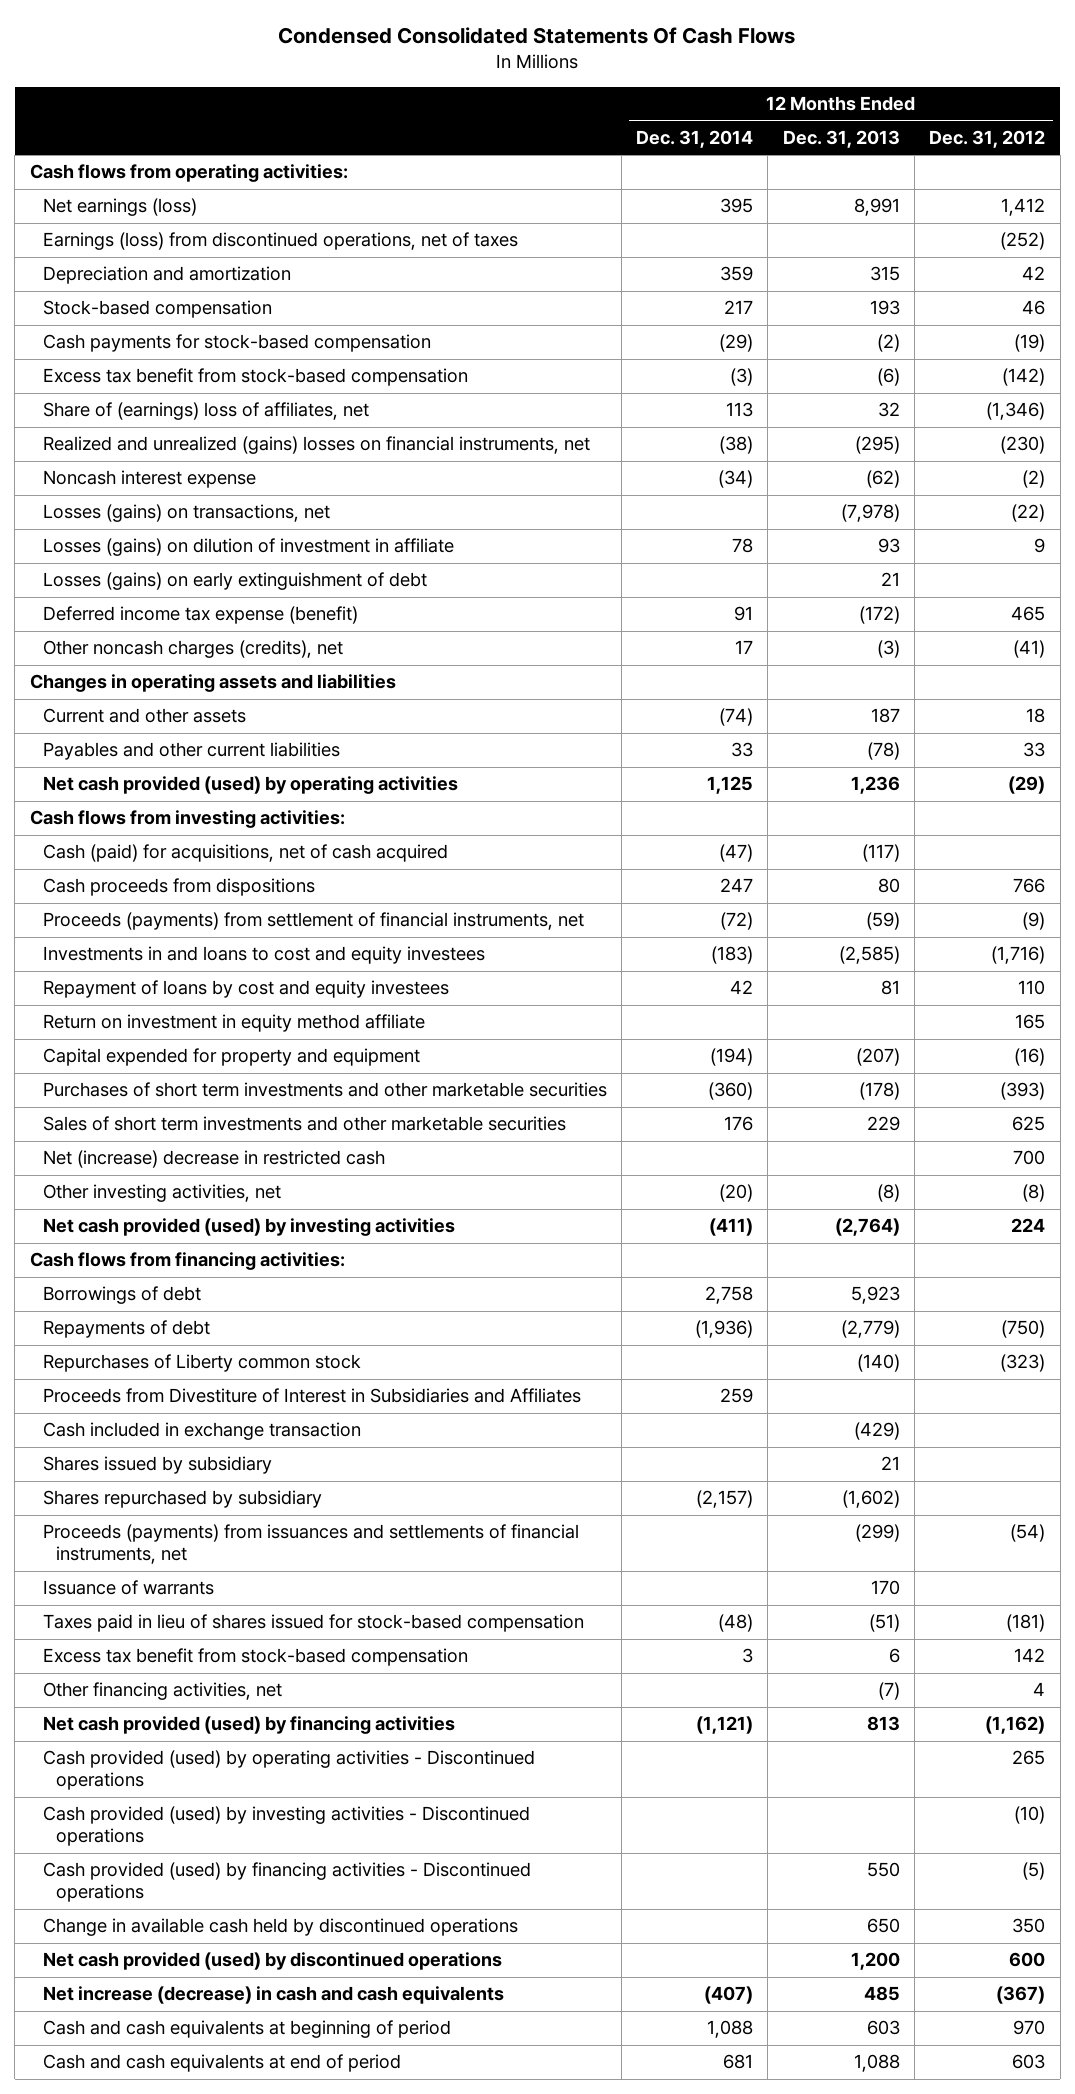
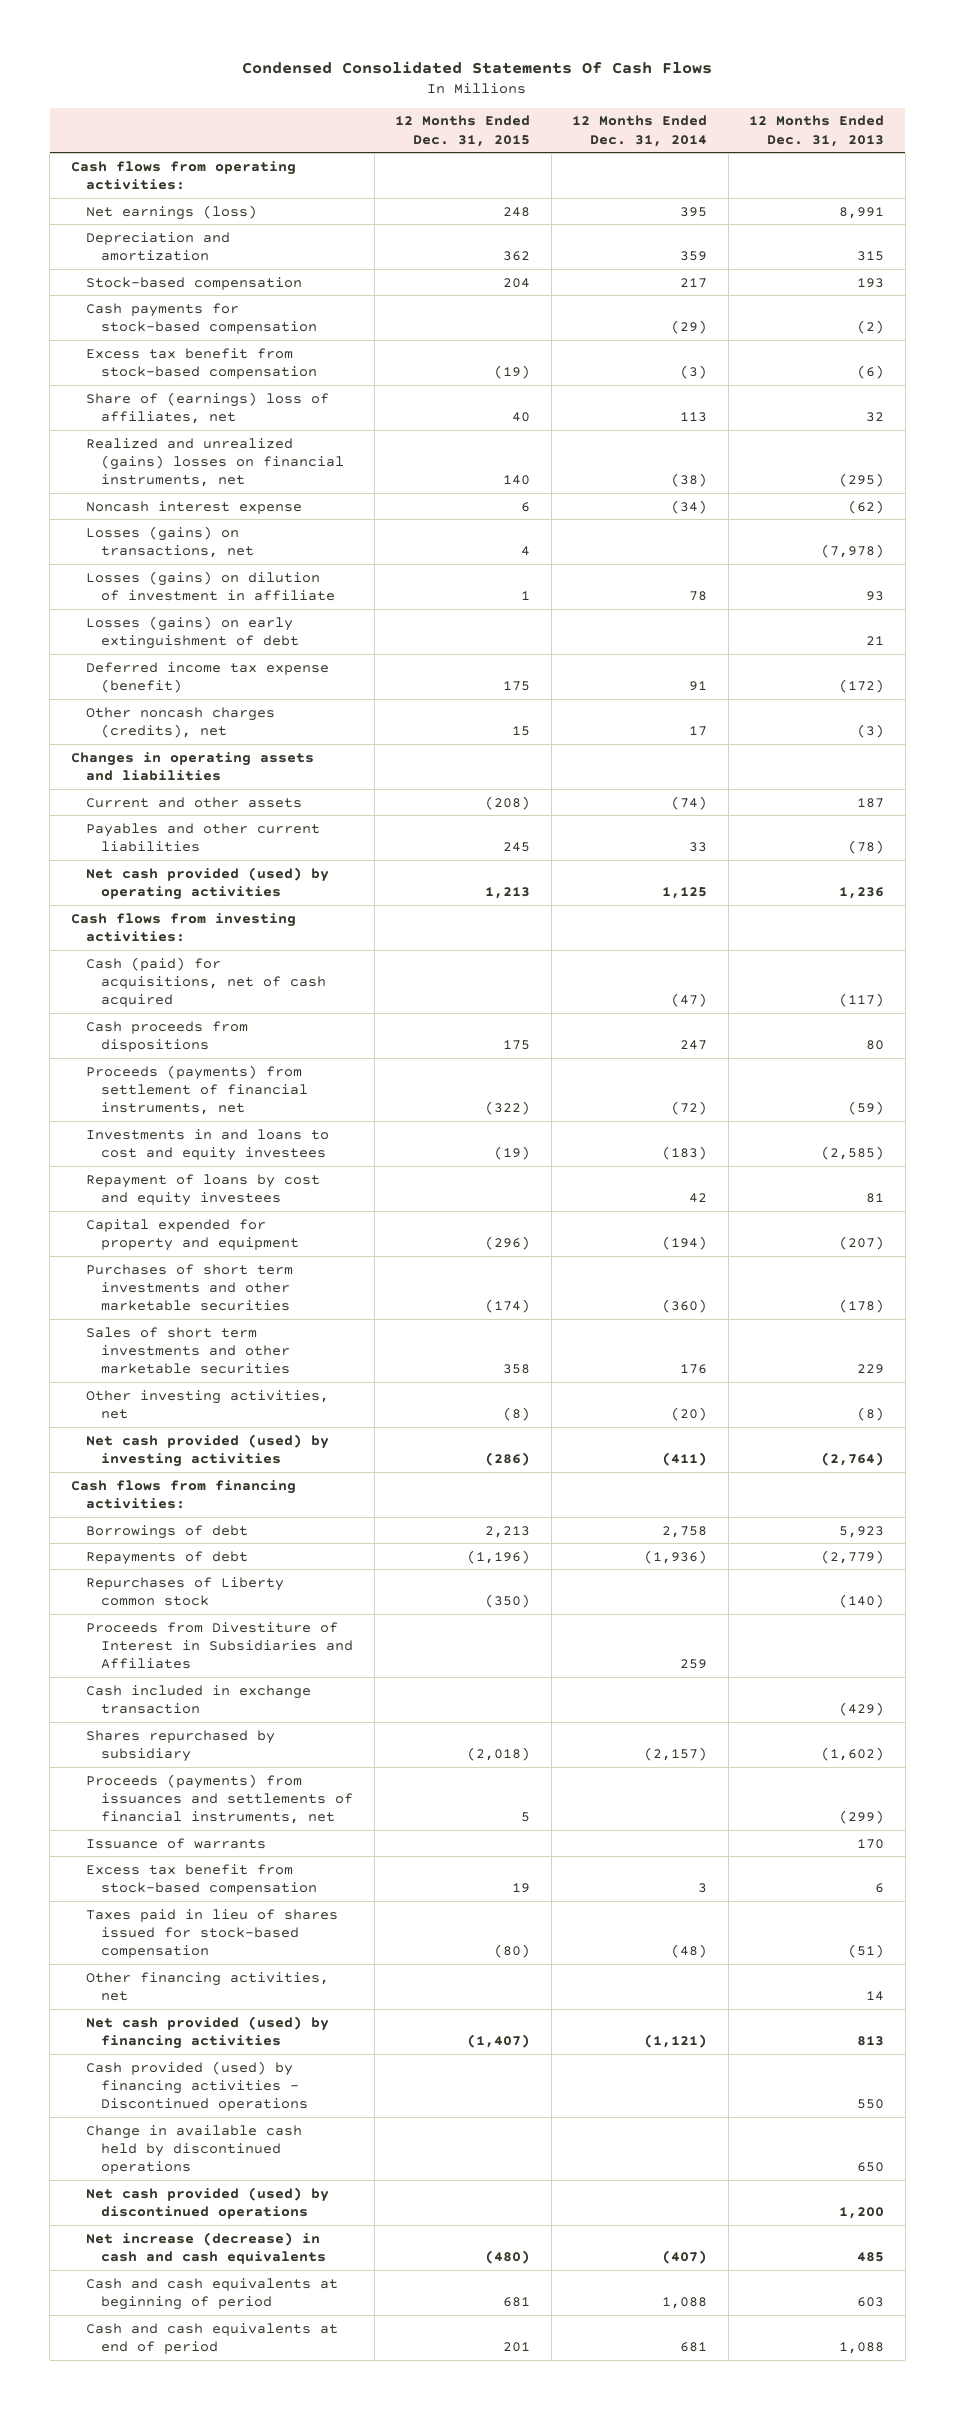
[929,129,1046,148] Dec. 31, 2012 -> none
none -> [395,115,531,147] 12 Months Ended Dec. 31, 2015
[42,232,518,251] Earnings (loss) from discontinued operations, net of taxes -> none
[42,1014,425,1033] Return on investment in equity method affiliate -> none
[42,1150,385,1169] Net (increase) decrease in restricted cash -> none
[42,1456,272,1475] Shares issued by subsidiary -> none
[42,1614,584,1633] Taxes paid in lieu of shares issued for stock-based compensation -> [85,1908,338,1959] Taxes paid in lieu of shares issued for stock-based compensation
[877,1682,900,1701] (7) -> [866,1990,885,2001] 14
[42,1750,535,1791] Cash provided (used) by operating activities - Discontinued operations -> none
[42,1806,530,1847] Cash provided (used) by investing activities - Discontinued operations -> none

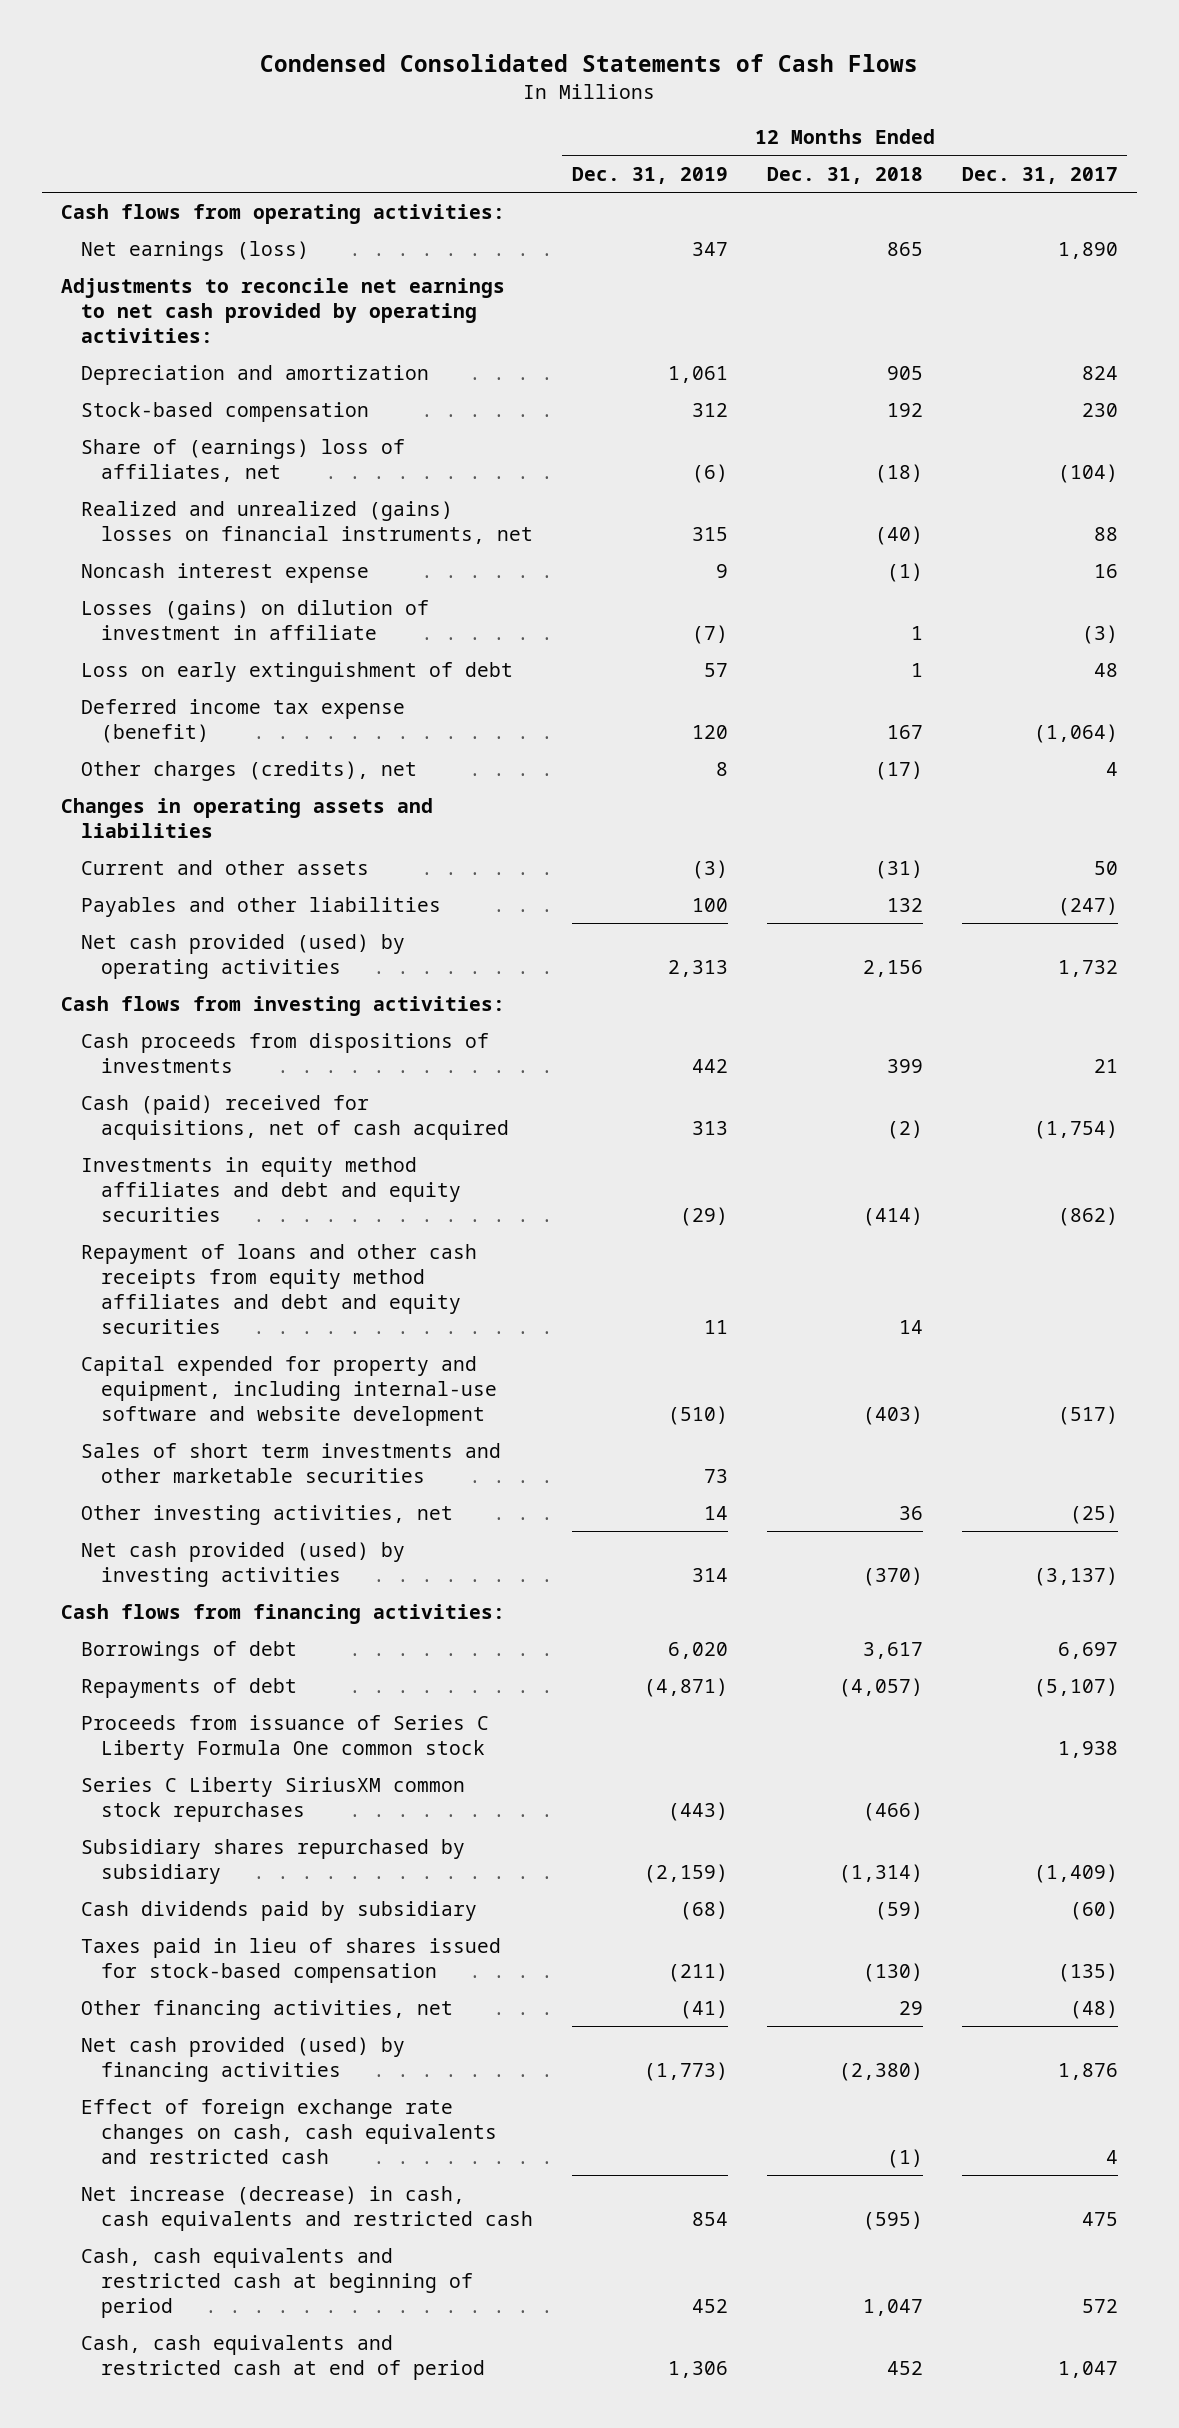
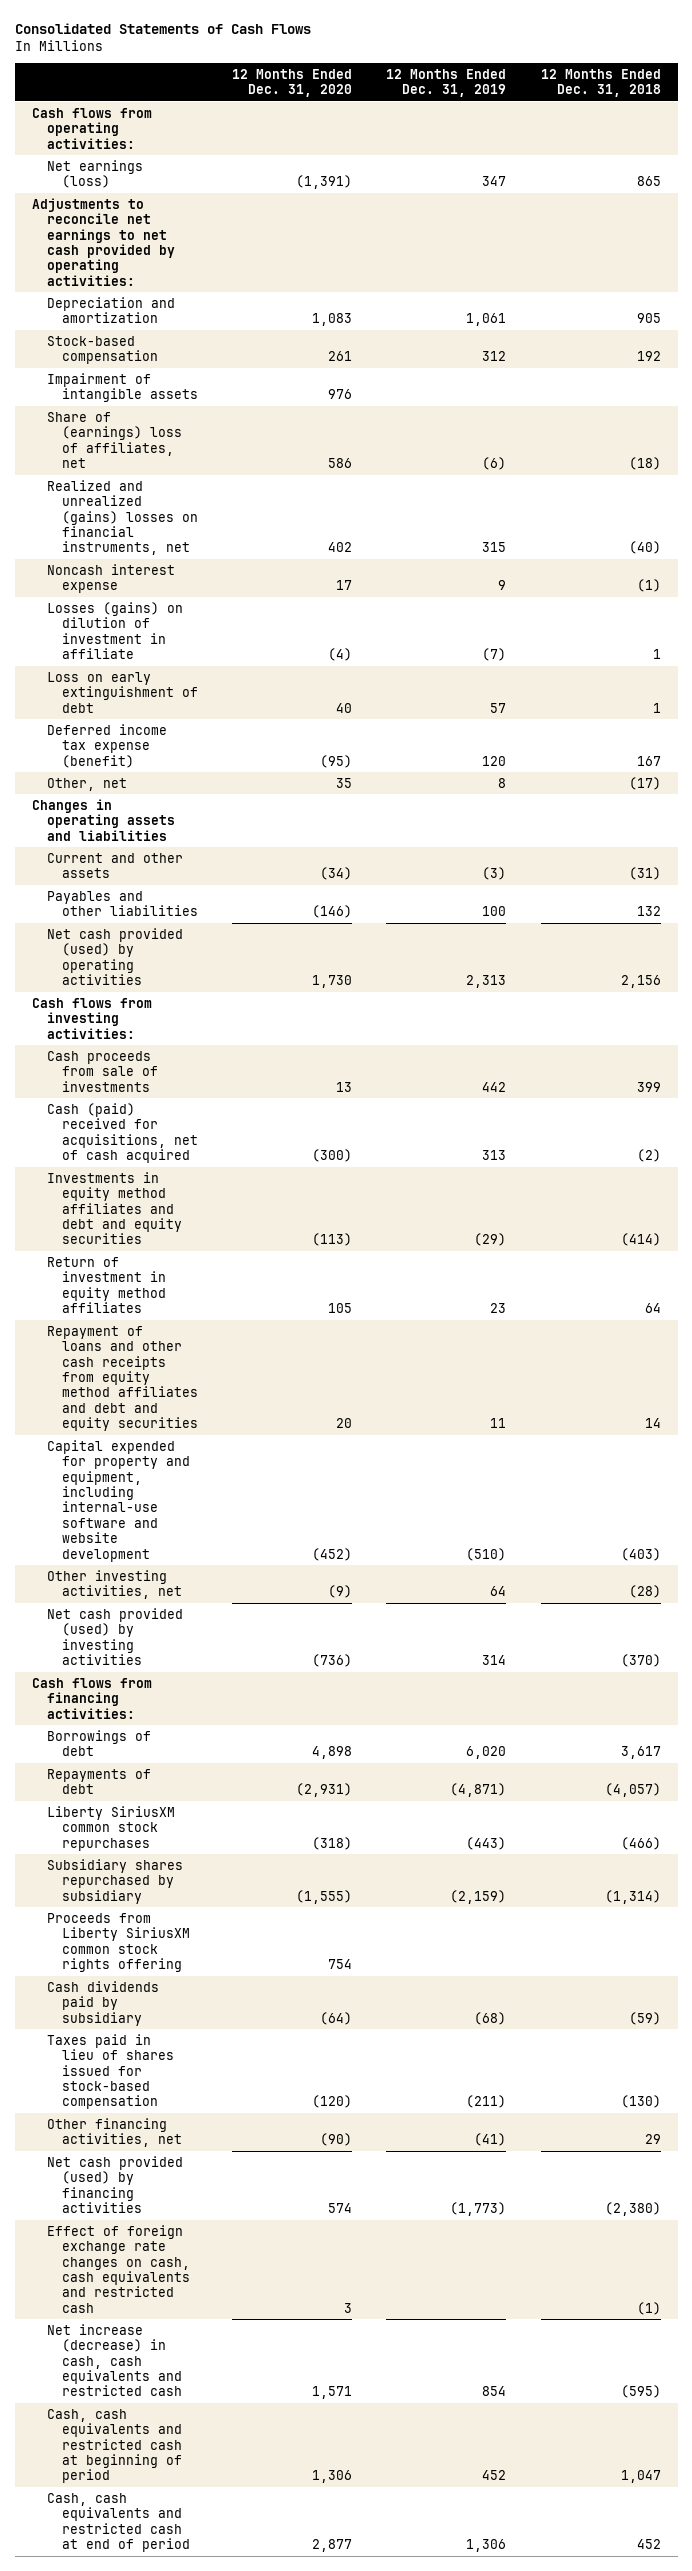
[260,54,919,73] Condensed Consolidated Statements of Cash Flows -> [14,22,311,34] Consolidated Statements of Cash Flows
[961,167,1118,185] Dec. 31, 2017 -> none
none -> [232,68,353,98] 12 Months Ended Dec. 31, 2020
none -> [46,372,199,403] Impairment of intangible assets
[81,760,418,781] Other charges (credits), net -> [46,777,127,791] Other, net
[81,1032,490,1073] Cash proceeds from dispositions of investments -> [46,1050,159,1092] Cash proceeds from sale of investments
none -> [46,1256,167,1313] Return of investment in equity method affiliates
[81,1442,502,1483] Sales of short term investments and other marketable securities -> none
[704,1505,729,1520] 14 -> [490,1586,507,1597] 64
[898,1505,923,1520] 36 -> [628,1585,661,1599] (28)
[81,1714,490,1760] Proceeds from issuance of Series C Liberty Formula One common stock -> none
[81,1776,466,1822] Series C Liberty SiriusXM common stock repurchases -> [46,1805,175,1851] Liberty SiriusXM common stock repurchases
none -> [46,1912,191,1972] Proceeds from Liberty SiriusXM common stock rights offering

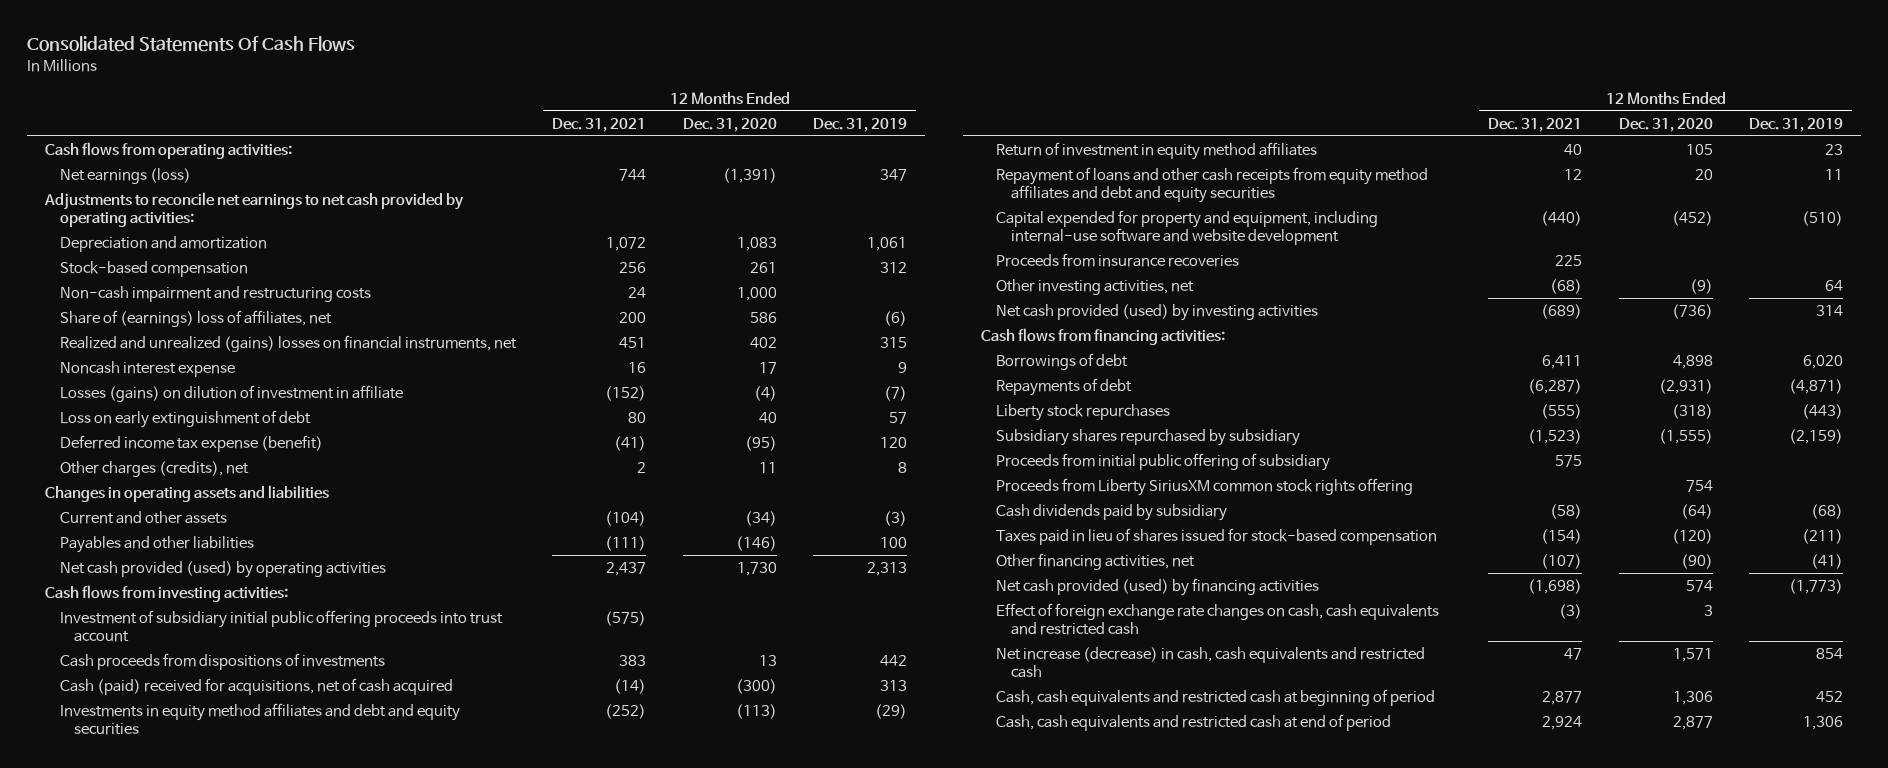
[14,22,311,34] Consolidated Statements of Cash Flows -> [26,36,355,53] Consolidated Statements Of Cash Flows
[540,68,661,98] 12 Months Ended Dec. 31, 2018 -> none
none -> [552,117,647,132] Dec. 31, 2021
[46,372,199,403] Impairment of intangible assets -> none
none -> [59,285,371,302] Non-cash impairment and restructuring costs
[46,777,127,791] Other, net -> [59,460,249,477] Other charges (credits), net
[336,777,353,788] 35 -> [758,461,777,473] 11
none -> [59,609,503,642] Investment of subsidiary initial public offering proceeds into trust account
[46,1050,159,1092] Cash proceeds from sale of investments -> [59,652,385,670] Cash proceeds from dispositions of investments
none -> [996,252,1240,267] Proceeds from insurance recoveries
[46,1805,175,1851] Liberty SiriusXM common stock repurchases -> [996,403,1171,421] Liberty stock repurchases
none -> [996,452,1331,471] Proceeds from initial public offering of subsidiary

